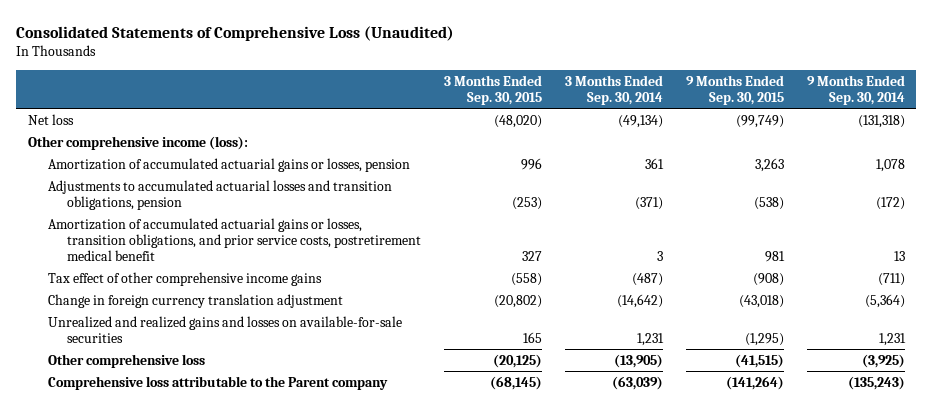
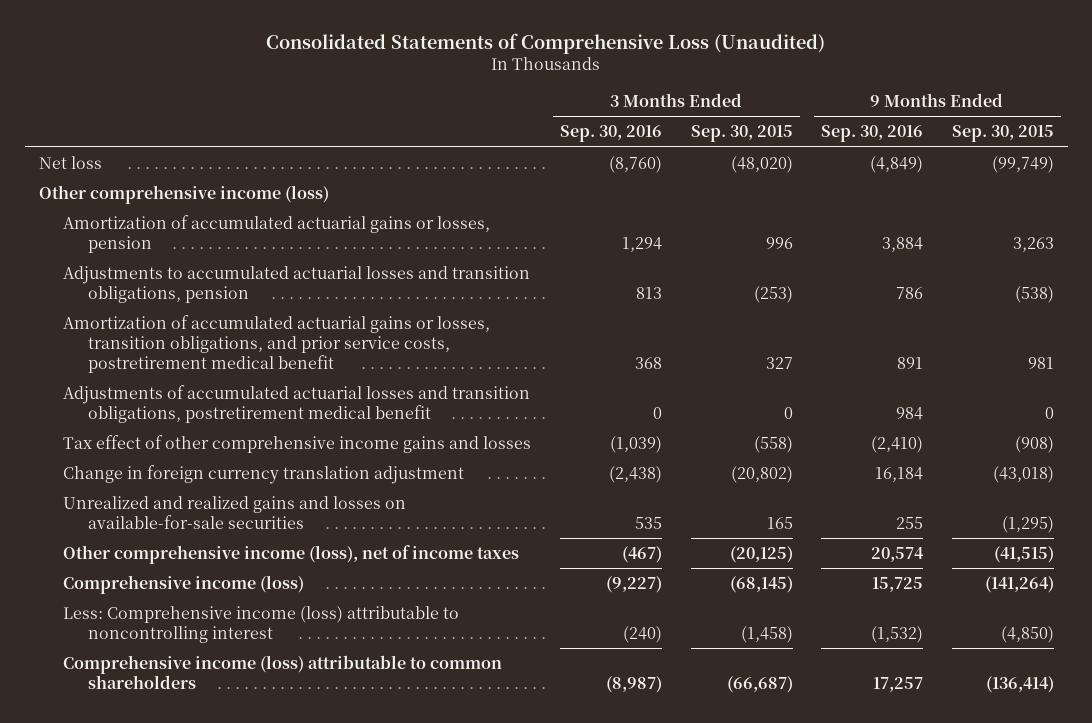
[564,74,663,105] 3 Months Ended Sep. 30, 2014 -> none
[806,74,905,105] 9 Months Ended Sep. 30, 2014 -> none
none -> [559,125,662,143] Sep. 30, 2016
none -> [821,125,924,143] Sep. 30, 2016
[27,135,248,150] Other comprehensive income (loss): -> [38,184,329,204] Other comprehensive income (loss)
none -> [63,384,531,423] Adjustments of accumulated actuarial losses and transition obligations, postretirement medical benefit
[47,271,322,286] Tax effect of other comprehensive income gains -> [63,434,532,453] Tax effect of other comprehensive income gains and losses
[47,353,205,368] Other comprehensive loss -> [63,544,520,564] Other comprehensive income (loss), net of income taxes
[47,375,388,390] Comprehensive loss attributable to the Parent company -> [63,574,305,594] Comprehensive income (loss)
none -> [63,605,460,643] Less: Comprehensive income (loss) attributable to noncontrolling interest
none -> [63,654,503,689] Comprehensive income (loss) attributable to common shareholders

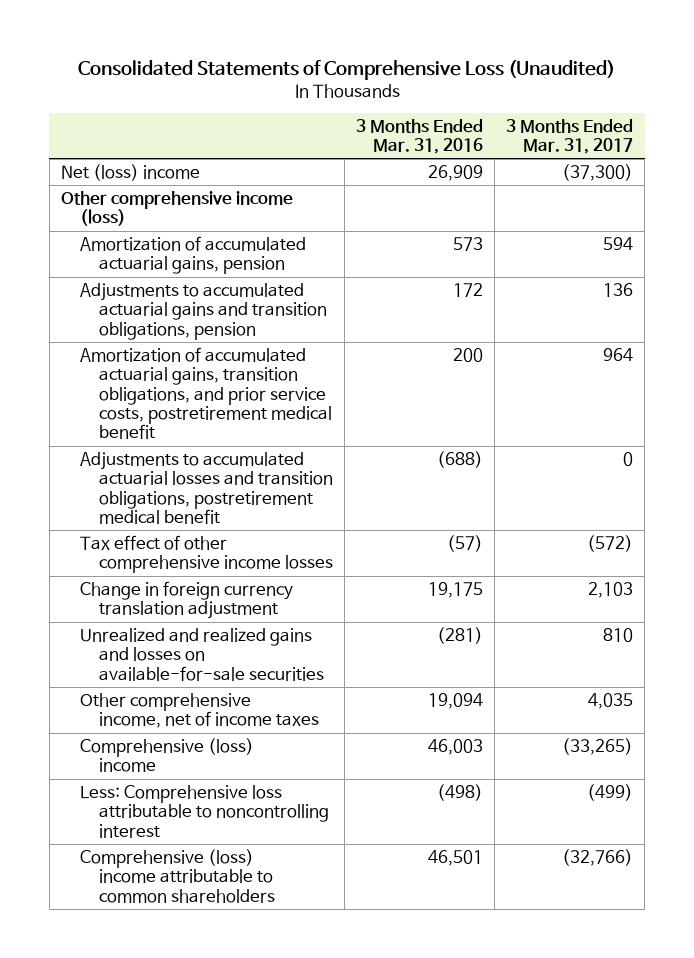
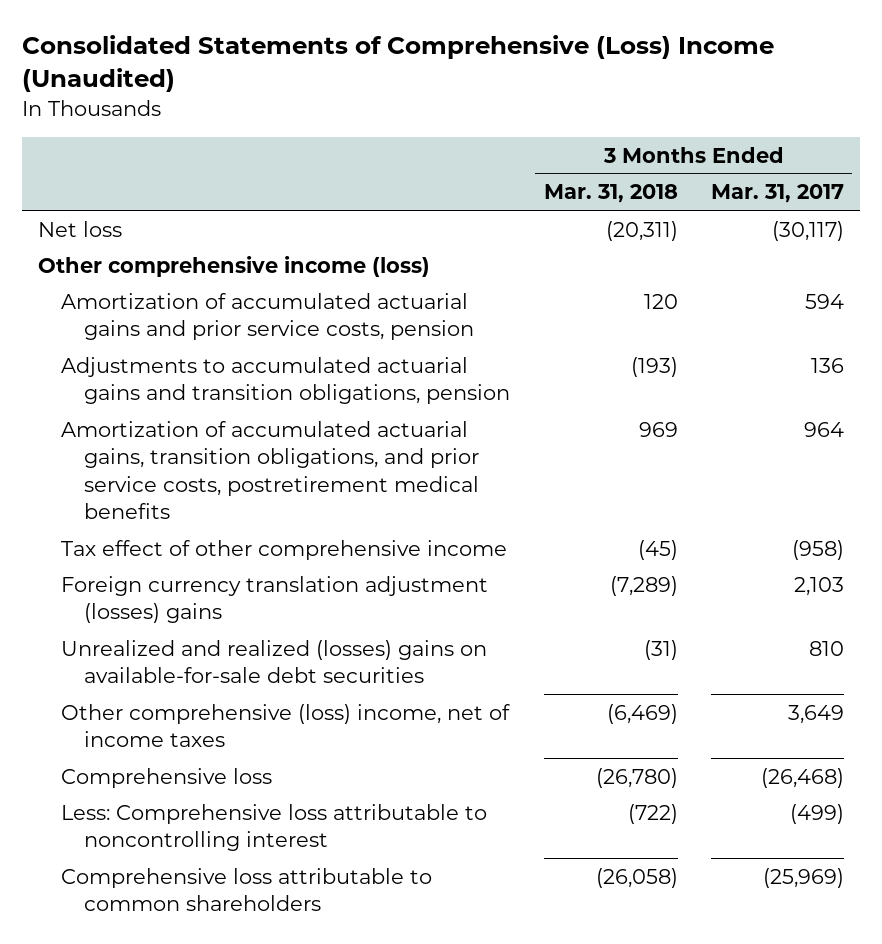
[78,59,616,80] Consolidated Statements of Comprehensive Loss (Unaudited) -> [21,35,774,93] Consolidated Statements of Comprehensive (Loss) Income (Unaudited)
[356,118,484,155] 3 Months Ended Mar. 31, 2016 -> none
none -> [543,184,678,204] Mar. 31, 2018
[60,163,200,181] Net (loss) income -> [38,220,123,237] Net loss
[562,163,634,181] (37,300) -> [771,220,844,241] (30,117)
[80,235,307,275] Amortization of accumulated actuarial gains, pension -> [61,292,475,341] Amortization of accumulated actuarial gains and prior service costs, pension
[80,451,334,524] Adjustments to accumulated actuarial losses and transition obligations, postretirement medical benefit -> none
[80,346,333,440] Amortization of accumulated actuarial gains, transition obligations, and prior service costs, postretirement medical benefit -> [61,420,480,520] Amortization of accumulated actuarial gains, transition obligations, and prior service costs, postretirement medical benefits
[80,534,334,574] Tax effect of other comprehensive income losses -> [61,539,508,560] Tax effect of other comprehensive income
[587,534,634,552] (572) -> [791,539,844,560] (958)
[80,580,294,620] Change in foreign currency translation adjustment -> [61,575,489,624] Foreign currency translation adjustment (losses) gains
[80,627,325,681] Unrealized and realized gains and losses on available-for-sale securities -> [61,639,488,684] Unrealized and realized (losses) gains on available-for-sale debt securities
[80,692,320,729] Other comprehensive income, net of income taxes -> [61,703,511,748] Other comprehensive (loss) income, net of income taxes
[588,692,634,709] 4,035 -> [787,704,844,724] 3,649
[80,737,255,773] Comprehensive (loss) income -> [61,767,273,788] Comprehensive loss
[562,737,634,755] (33,265) -> [760,767,844,788] (26,468)
[80,848,276,903] Comprehensive (loss) income attributable to common shareholders -> [61,867,433,912] Comprehensive loss attributable to common shareholders
[562,848,634,866] (32,766) -> [762,867,844,888] (25,969)

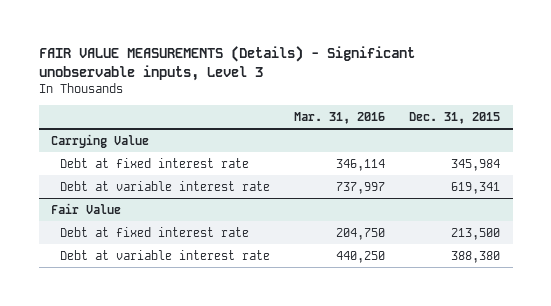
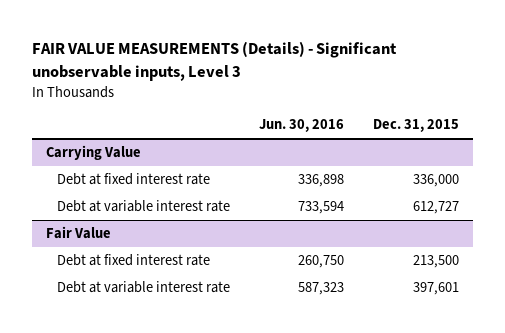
[294,112,386,125] Mar. 31, 2016 -> none
none -> [258,119,344,133] Jun. 30, 2016
[451,158,501,171] 345,984 -> [412,174,459,188] 336,000
[451,181,501,194] 619,341 -> [412,201,459,215] 612,727
[451,250,501,263] 388,380 -> [412,282,459,296] 397,601

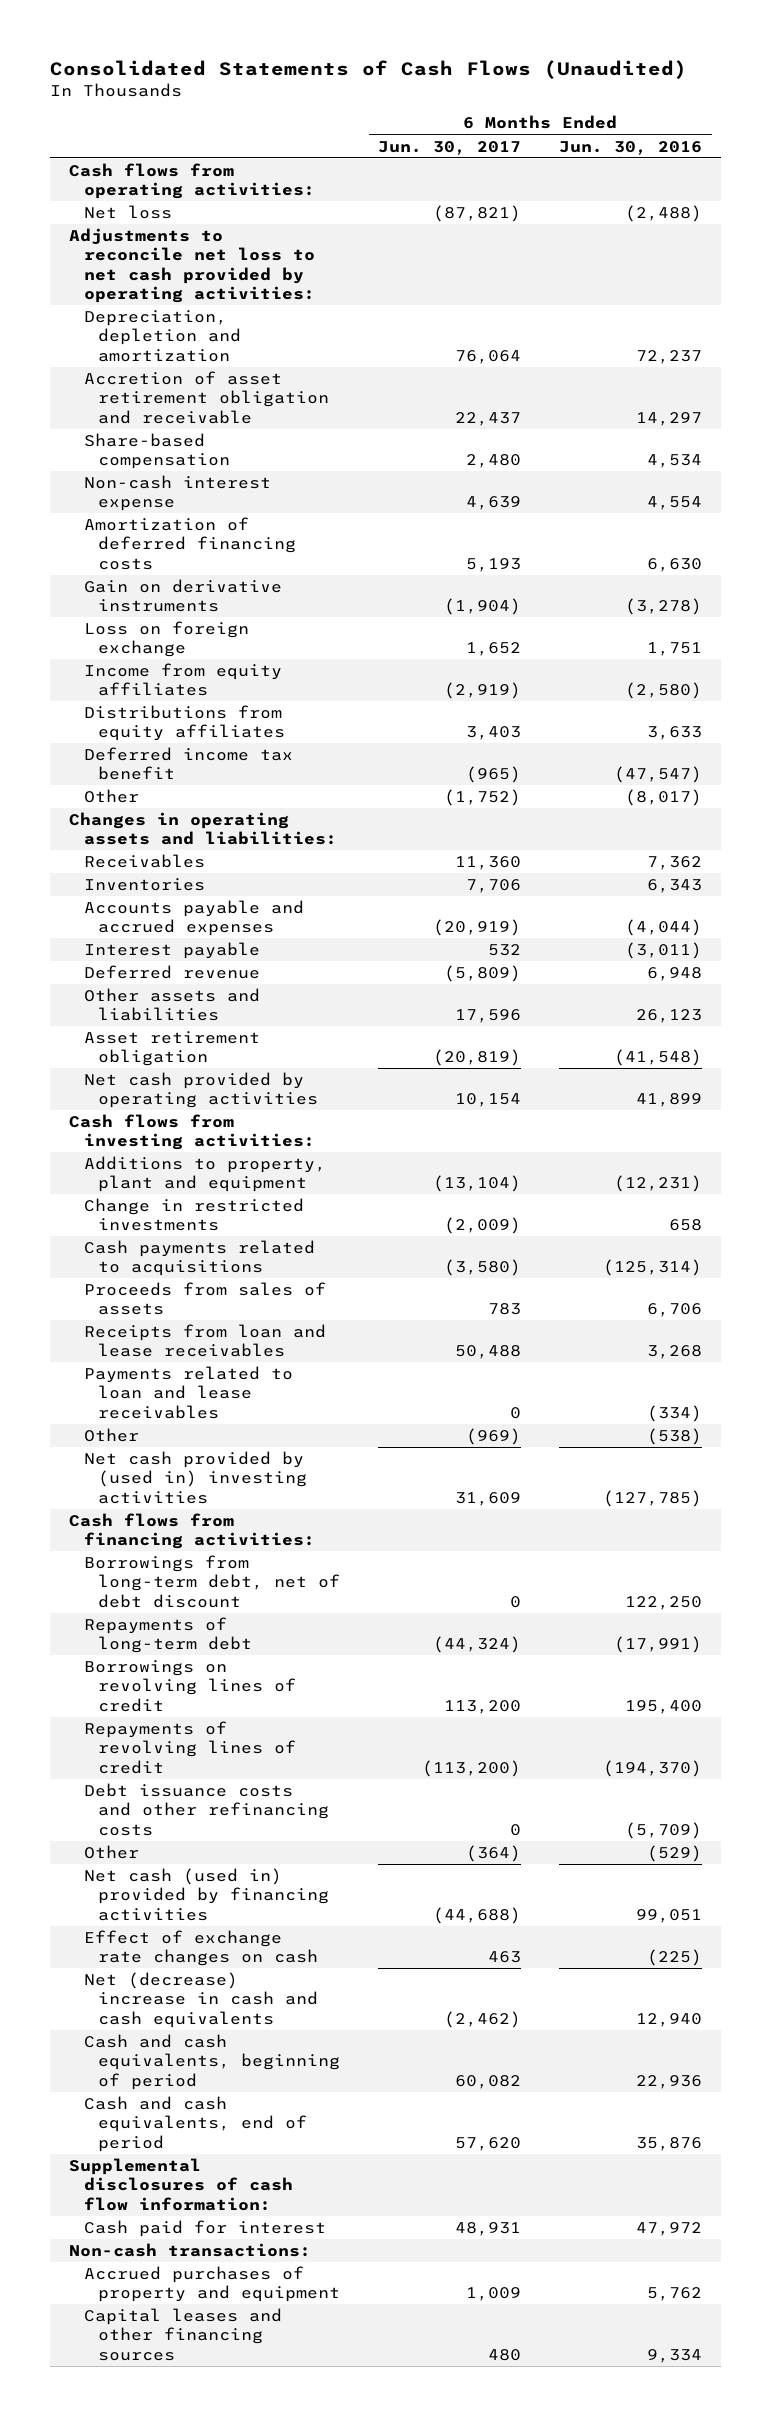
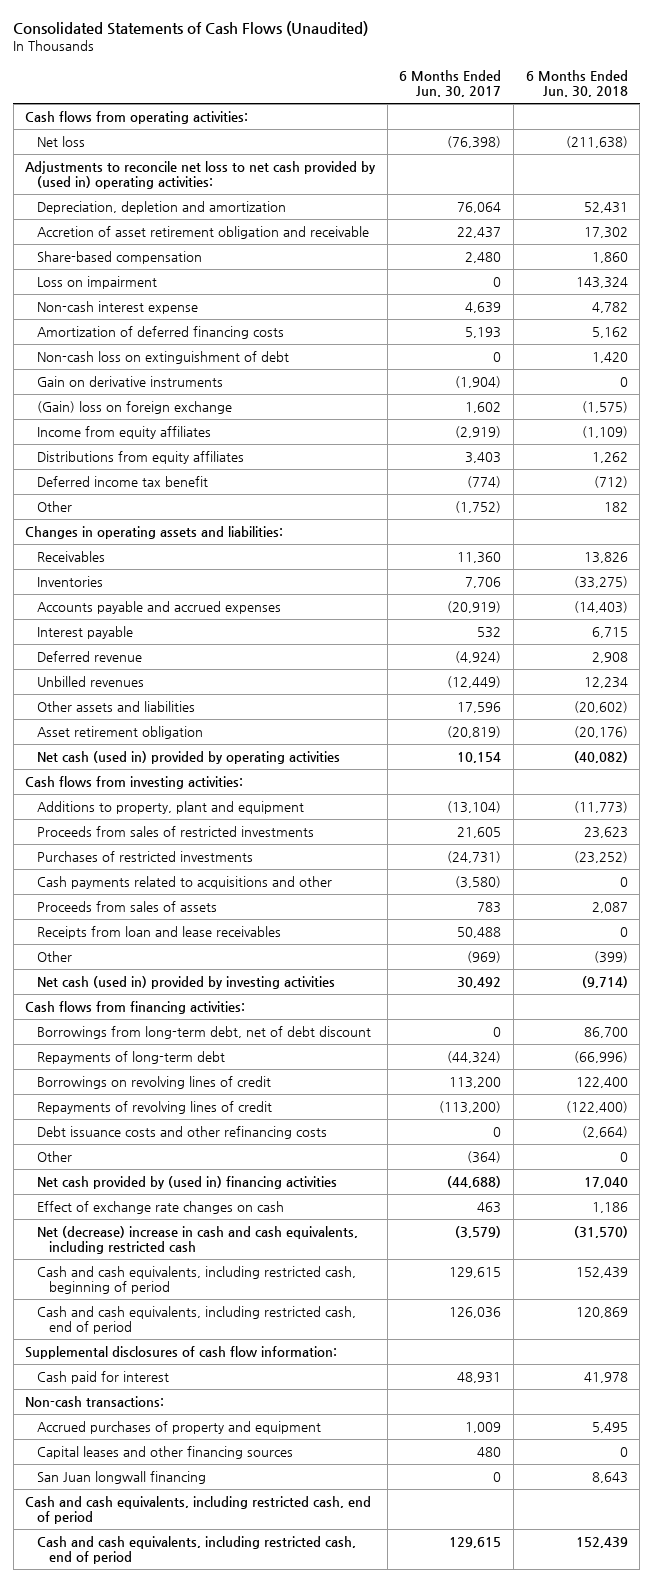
[559,140,703,155] Jun. 30, 2016 -> none
none -> [525,69,628,98] 6 Months Ended Jun. 30, 2018
[433,205,522,223] (87,821) -> [447,135,502,148] (76,398)
[69,228,315,304] Adjustments to reconcile net loss to net cash provided by operating activities: -> [25,160,377,190] Adjustments to reconcile net loss to net cash provided by (used in) operating activities:
none -> [37,275,158,289] Loss on impairment
none -> [37,350,290,364] Non-cash loss on extinguishment of debt
[83,621,249,658] Loss on foreign exchange -> [37,400,233,414] (Gain) loss on foreign exchange
[466,642,522,657] 1,652 -> [465,401,502,413] 1,602
[466,766,522,784] (965) -> [467,475,502,488] (774)
[444,965,522,983] (5,809) -> [455,650,502,663] (4,924)
none -> [37,675,145,687] Unbilled revenues
[83,1072,319,1109] Net cash provided by operating activities -> [37,750,341,764] Net cash (used in) provided by operating activities
[83,1198,304,1232] Change in restricted investments -> none
none -> [37,825,315,837] Proceeds from sales of restricted investments
none -> [37,850,254,862] Purchases of restricted investments
[83,1240,315,1277] Cash payments related to acquisitions -> [37,875,333,889] Cash payments related to acquisitions and other
[83,1366,293,1419] Payments related to loan and lease receivables -> none
[83,1451,308,1504] Net cash provided by (used in) investing activities -> [37,975,336,989] Net cash (used in) provided by investing activities
[455,1491,522,1506] 31,609 -> [457,976,502,988] 30,492
[83,1868,330,1921] Net cash (used in) provided by financing activities -> [37,1175,338,1189] Net cash provided by (used in) financing activities
[83,1972,319,2028] Net (decrease) increase in cash and cash equivalents -> [37,1225,359,1255] Net (decrease) increase in cash and cash equivalents, including restricted cash
[444,2010,522,2028] (2,462) -> [455,1225,502,1238] (3,579)
[83,2034,341,2090] Cash and cash equivalents, beginning of period -> [37,1265,357,1295] Cash and cash equivalents, including restricted cash, beginning of period
[455,2074,522,2089] 60,082 -> [449,1266,502,1278] 129,615
[83,2096,308,2152] Cash and cash equivalents, end of period -> [37,1305,357,1335] Cash and cash equivalents, including restricted cash, end of period
[455,2136,522,2151] 57,620 -> [449,1306,502,1318] 126,036
none -> [37,1470,207,1484] San Juan longwall financing
none -> [25,1495,372,1525] Cash and cash equivalents, including restricted cash, end of period
none -> [37,1535,357,1565] Cash and cash equivalents, including restricted cash, end of period

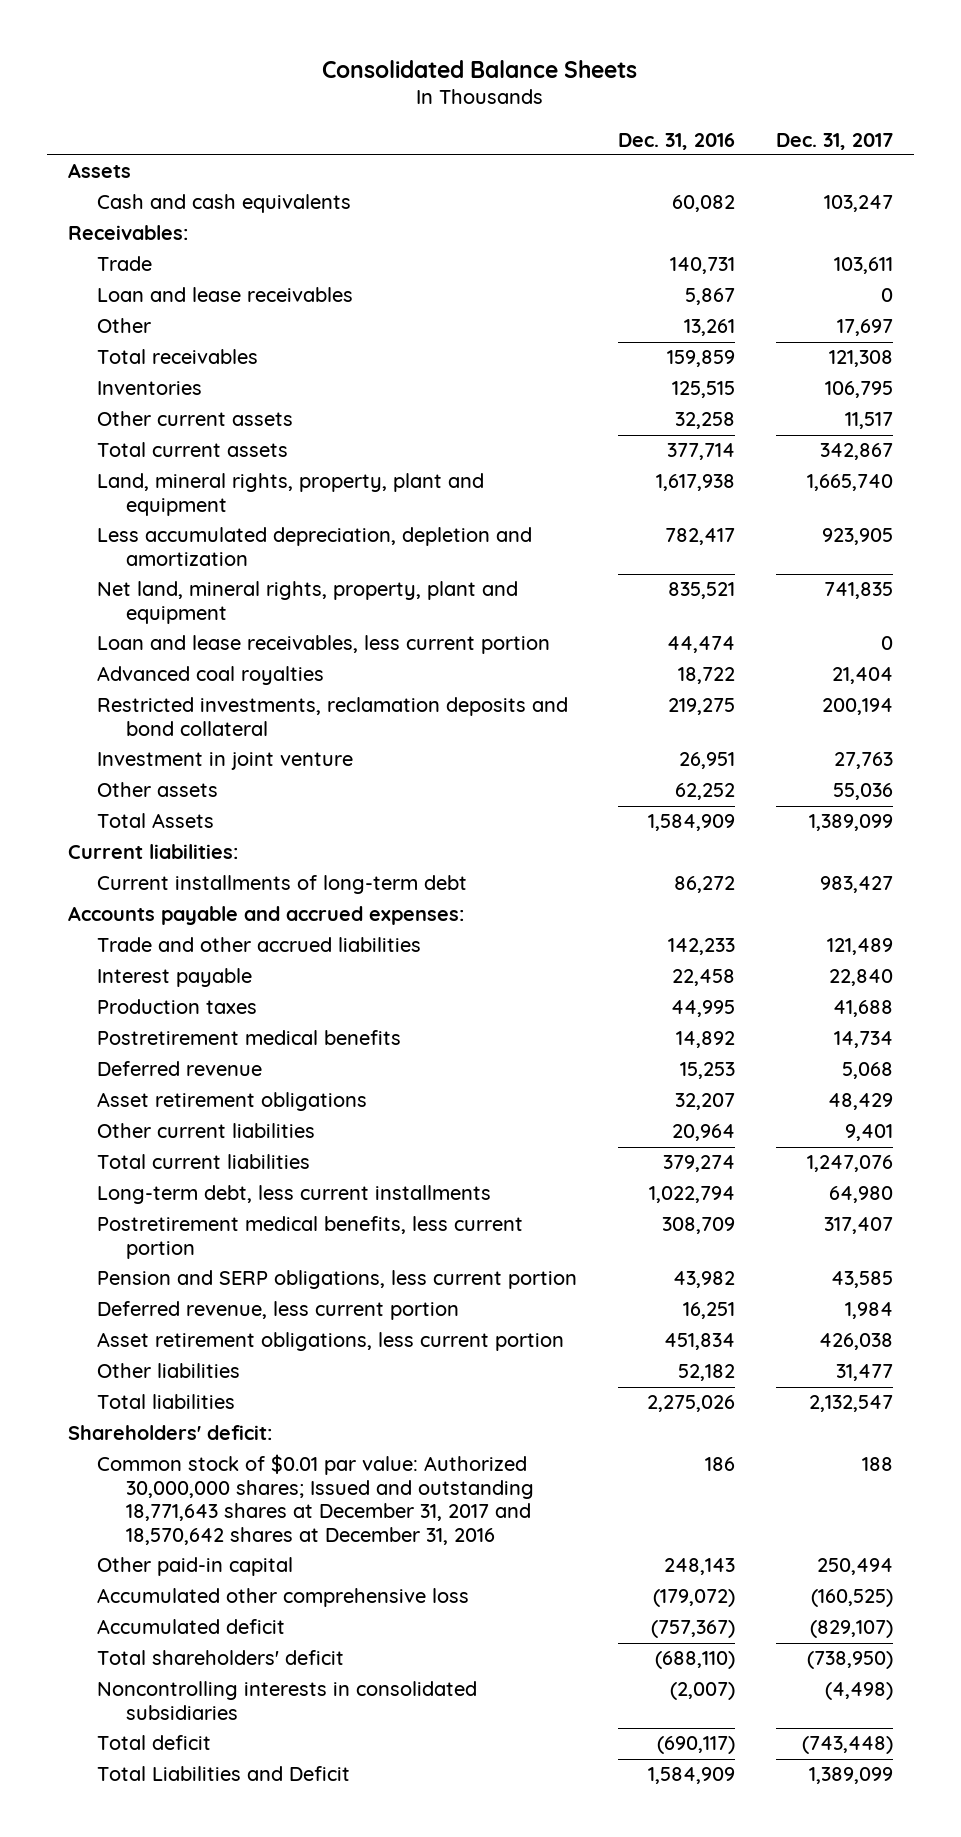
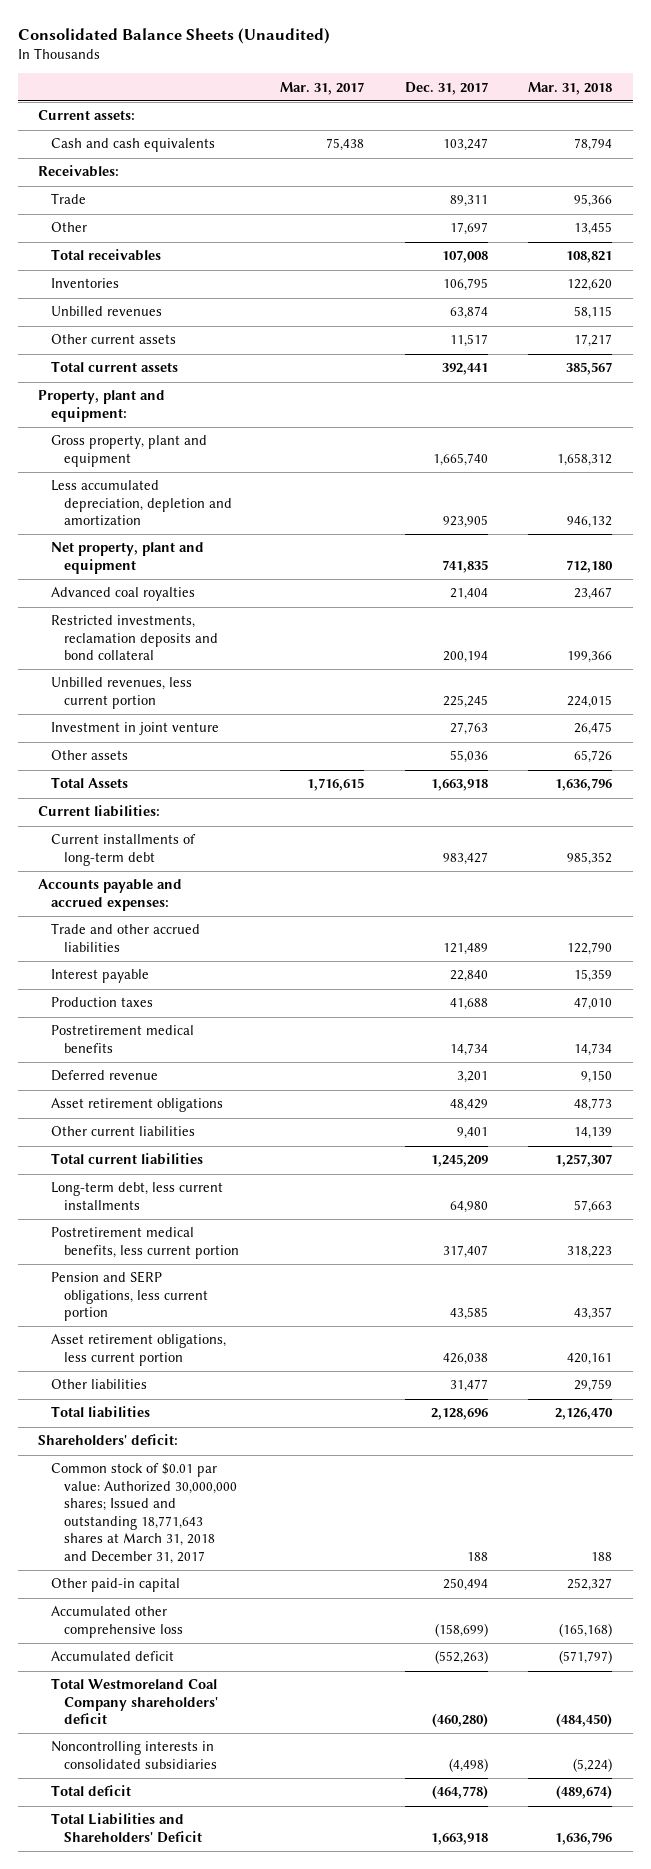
[322,59,638,78] Consolidated Balance Sheets -> [17,27,330,44] Consolidated Balance Sheets (Unaudited)
[618,132,736,150] Dec. 31, 2016 -> none
none -> [279,81,364,95] Mar. 31, 2017
none -> [528,81,613,95] Mar. 31, 2018
[67,163,131,179] Assets -> [38,110,136,121] Current assets:
[96,287,353,303] Loan and lease receivables -> none
[834,257,894,275] 103,611 -> [449,195,488,208] 89,311
[829,350,894,368] 121,308 -> [441,250,488,264] 107,008
none -> [51,306,163,317] Unbilled revenues
[820,443,894,461] 342,867 -> [441,363,488,376] 392,441
none -> [38,390,166,422] Property, plant and equipment:
[96,473,484,516] Land, mineral rights, property, plant and equipment -> [51,435,208,467] Gross property, plant and equipment
[96,635,550,655] Loan and lease receivables, less current portion -> none
[96,581,518,624] Net land, mineral rights, property, plant and equipment -> [51,542,205,574] Net property, plant and equipment
none -> [51,677,193,709] Unbilled revenues, less current portion
[809,814,894,832] 1,389,099 -> [430,779,488,792] 1,663,918
[842,1062,894,1080] 5,068 -> [456,1071,488,1084] 3,201
[807,1155,894,1173] 1,247,076 -> [430,1154,488,1168] 1,245,209
[96,1301,459,1321] Deferred revenue, less current portion -> none
[809,1395,894,1413] 2,132,547 -> [430,1408,488,1421] 2,128,696
[96,1454,535,1545] Common stock of $0.01 par value: Authorized 30,000,000 shares; Issued and outstanding 18,771,643 shares at December 31, 2017 and 18,570,642 shares at December 31, 2016 -> [51,1463,237,1564] Common stock of $0.01 par value: Authorized 30,000,000 shares; Issued and outstanding 18,771,643 shares at March 31, 2018 and December 31, 2017
[811,1589,894,1608] (160,525) -> [434,1622,488,1637] (158,699)
[810,1620,894,1639] (829,107) -> [434,1650,488,1665] (552,263)
[96,1650,344,1666] Total shareholders' deficit -> [51,1678,218,1725] Total Westmoreland Coal Company shareholders' deficit
[807,1651,894,1670] (738,950) -> [431,1713,488,1728] (460,280)
[802,1736,894,1755] (743,448) -> [431,1785,488,1800] (464,778)
[96,1766,350,1782] Total Liabilities and Deficit -> [51,1813,202,1843] Total Liabilities and Shareholders' Deficit
[809,1767,894,1785] 1,389,099 -> [430,1832,488,1845] 1,663,918

